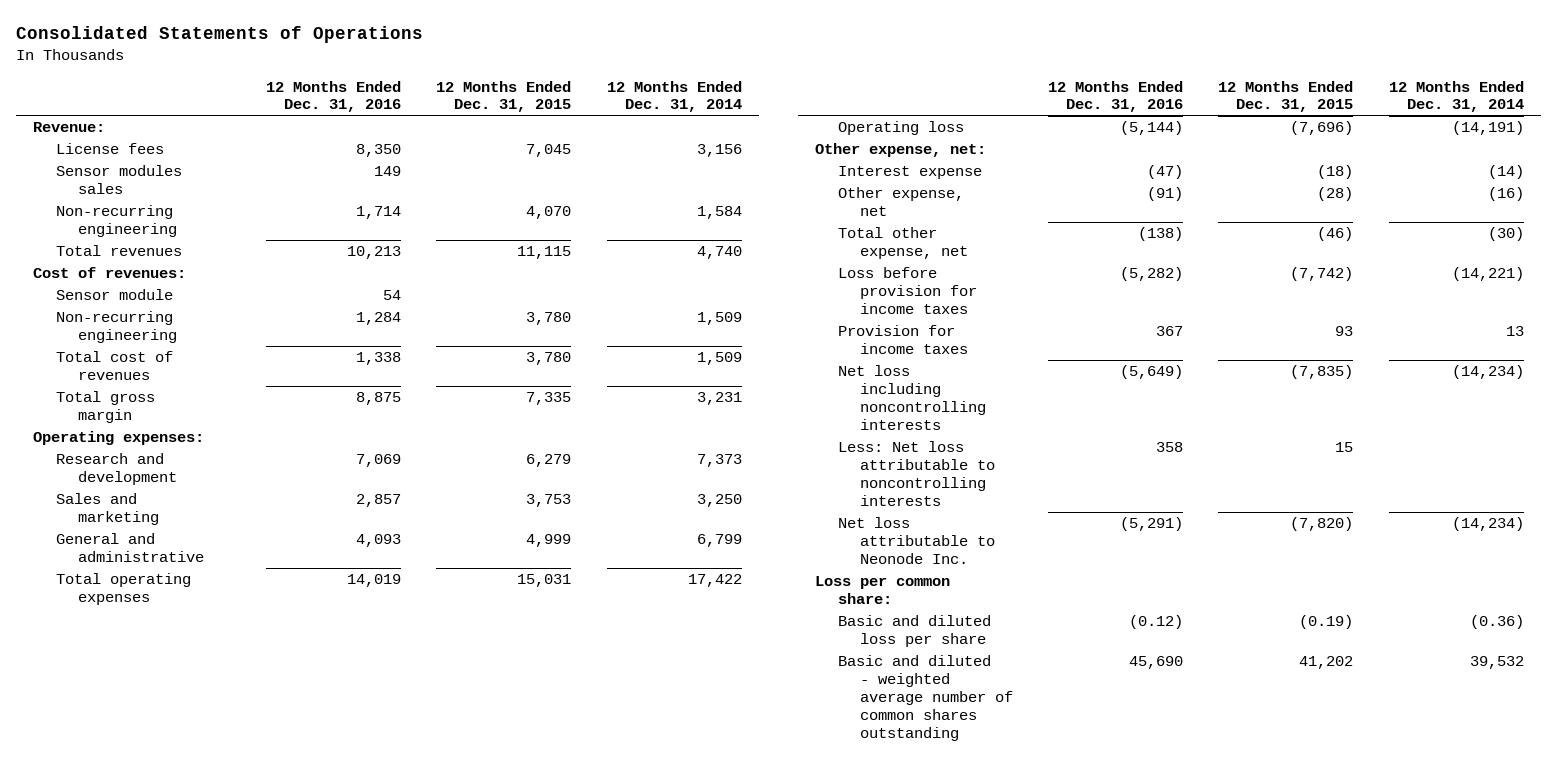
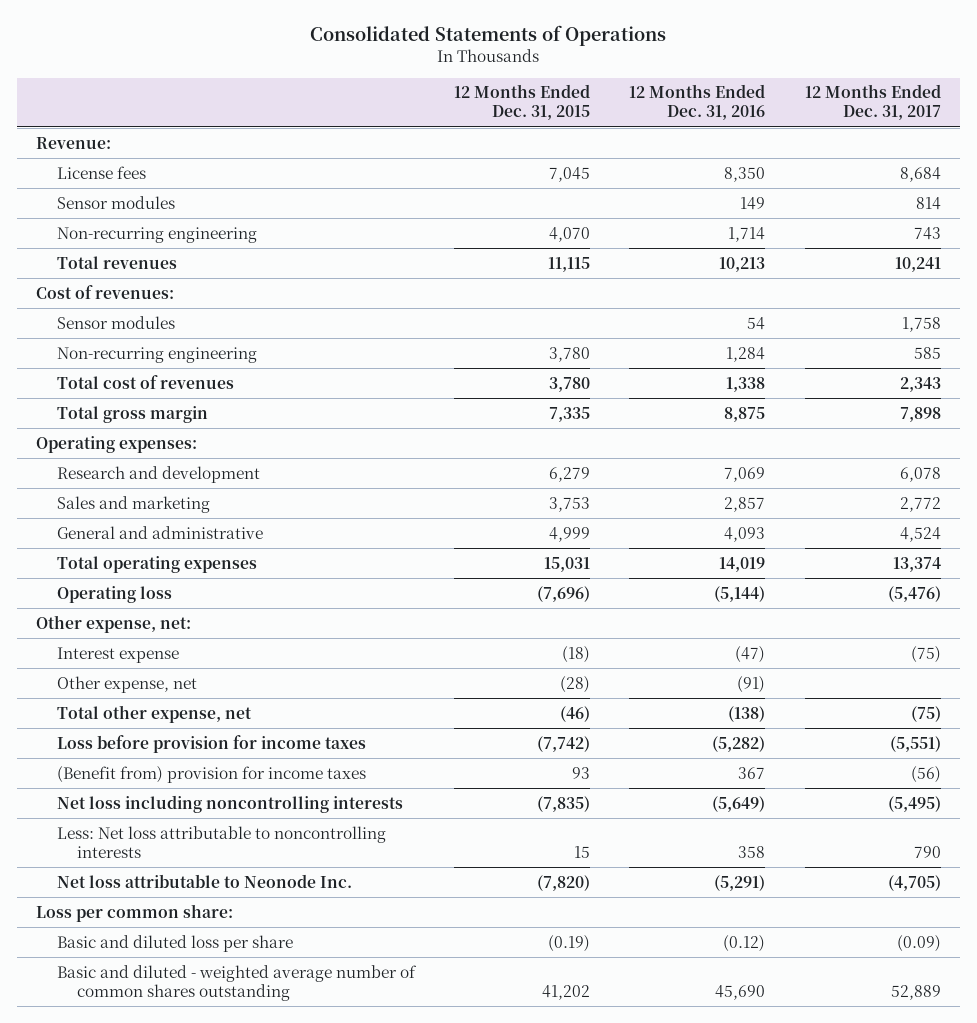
[606,80,742,113] 12 Months Ended Dec. 31, 2014 -> none
none -> [804,84,941,121] 12 Months Ended Dec. 31, 2017
[55,165,182,194] Sensor modules sales -> [56,195,175,209] Sensor modules
[55,289,173,301] Sensor module -> [56,315,175,329] Sensor modules
[837,325,968,354] Provision for income taxes -> [56,765,366,783] (Benefit from) provision for income taxes

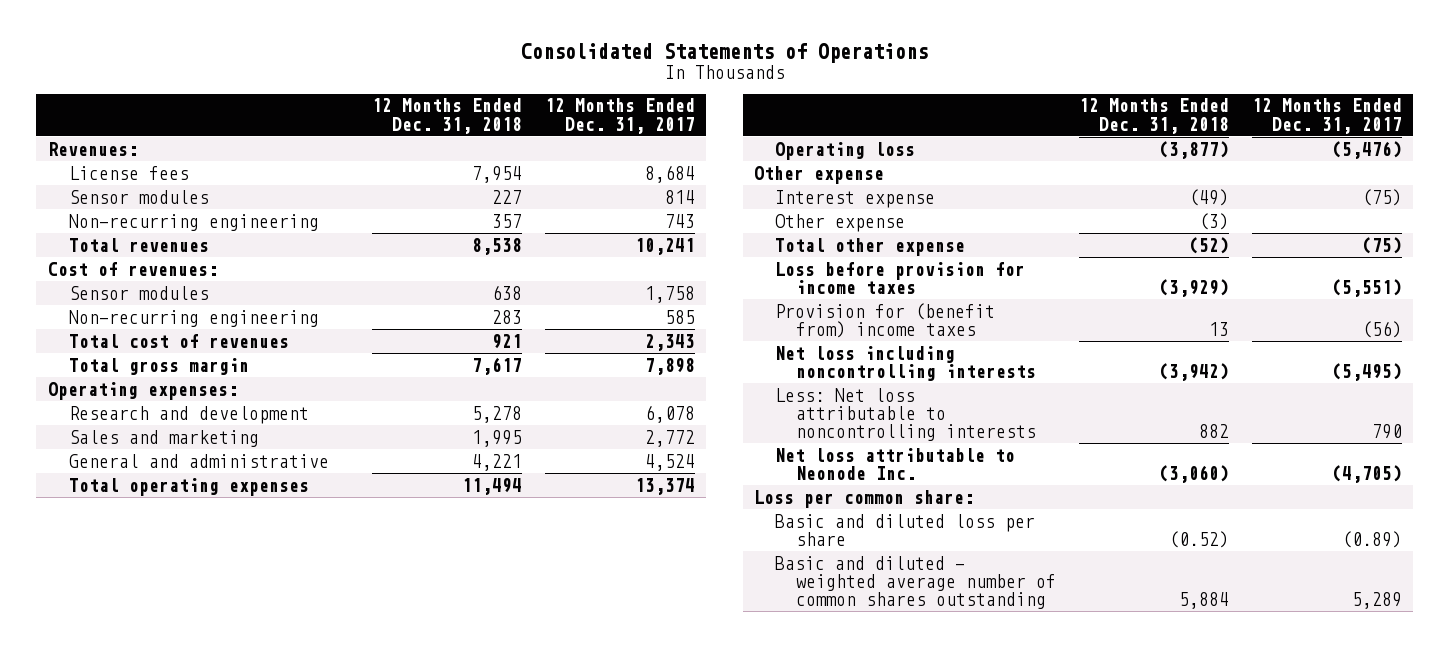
[453,84,590,121] 12 Months Ended Dec. 31, 2015 -> none
[629,84,766,121] 12 Months Ended Dec. 31, 2016 -> none
none -> [372,98,523,134] 12 Months Ended Dec. 31, 2018
[36,136,112,149] Revenue: -> [47,141,138,156] Revenues:
[36,614,192,633] Other expense, net: -> [754,165,885,184] Other expense
[56,675,197,693] Other expense, net -> [775,213,906,232] Other expense
[56,704,252,723] Total other expense, net -> [775,237,966,256] Total other expense
[56,765,366,783] (Benefit from) provision for income taxes -> [775,302,996,338] Provision for (benefit from) income taxes
[896,934,941,952] (0.09) -> [1341,530,1402,548] (0.89)
[890,984,941,1000] 52,889 -> [1351,592,1402,610] 5,289

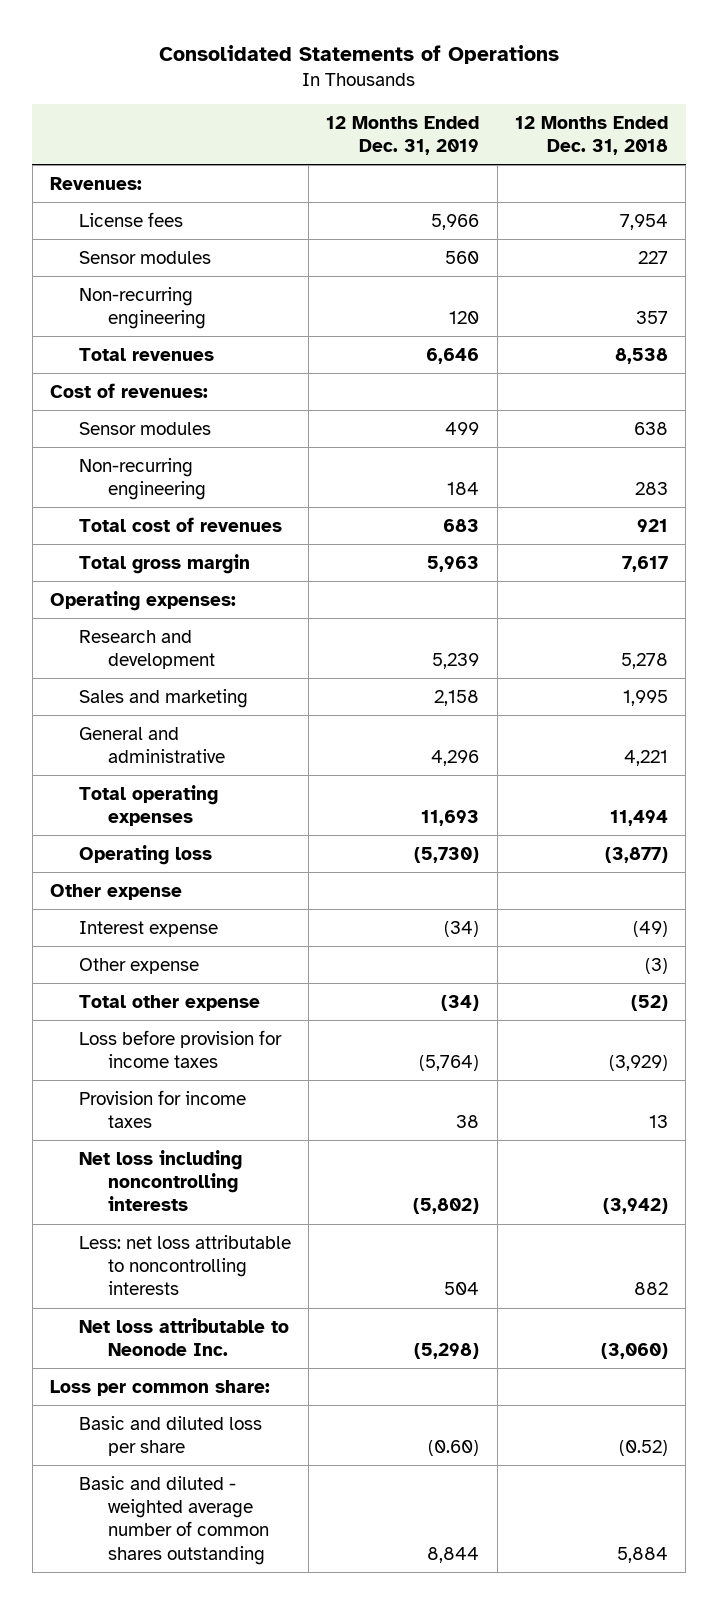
[545,98,696,134] 12 Months Ended Dec. 31, 2017 -> none
none -> [326,115,480,156] 12 Months Ended Dec. 31, 2019
[775,302,996,338] Provision for (benefit from) income taxes -> [78,1089,246,1129] Provision for income taxes
[775,387,1037,442] Less: Net loss attributable to noncontrolling interests -> [78,1234,291,1296] Less: net loss attributable to noncontrolling interests

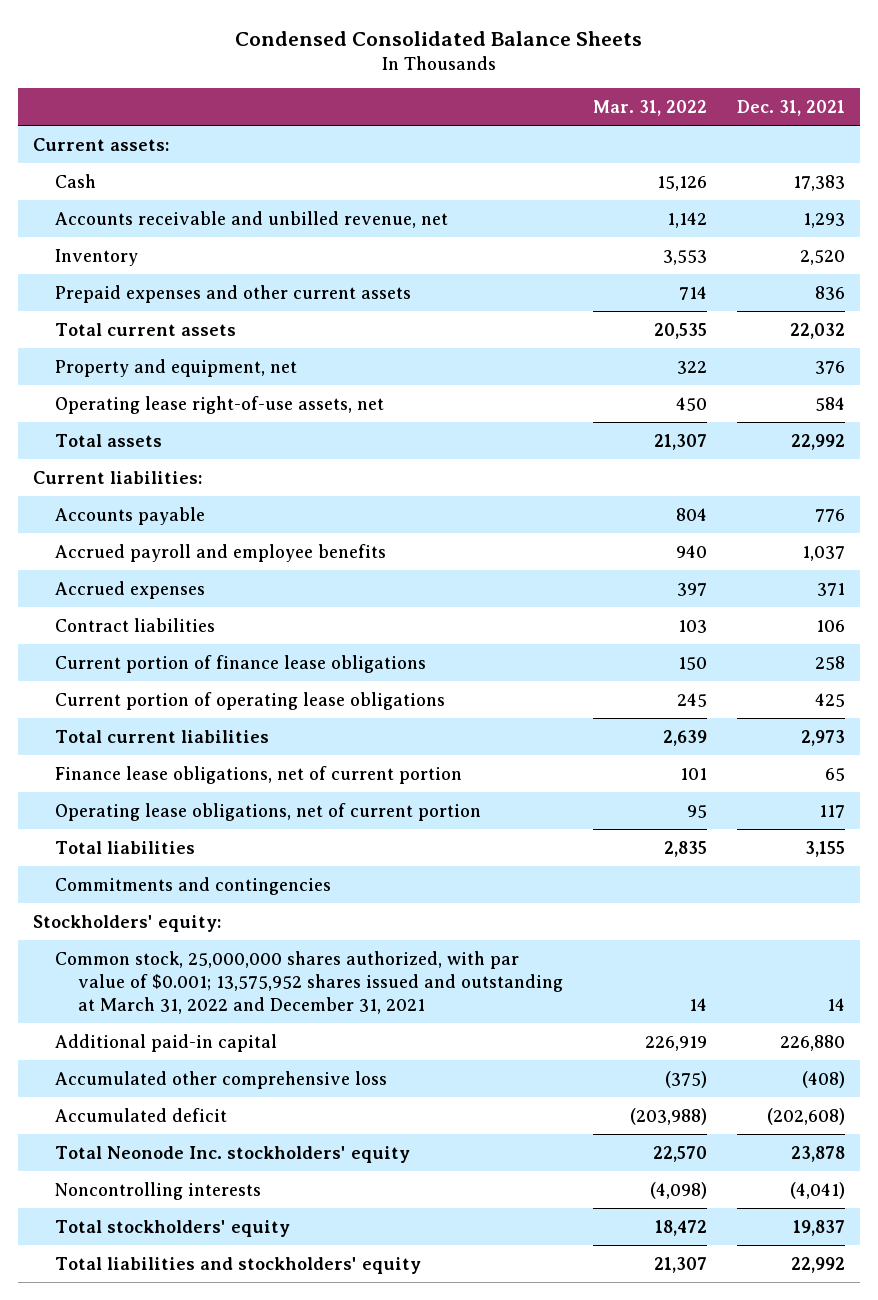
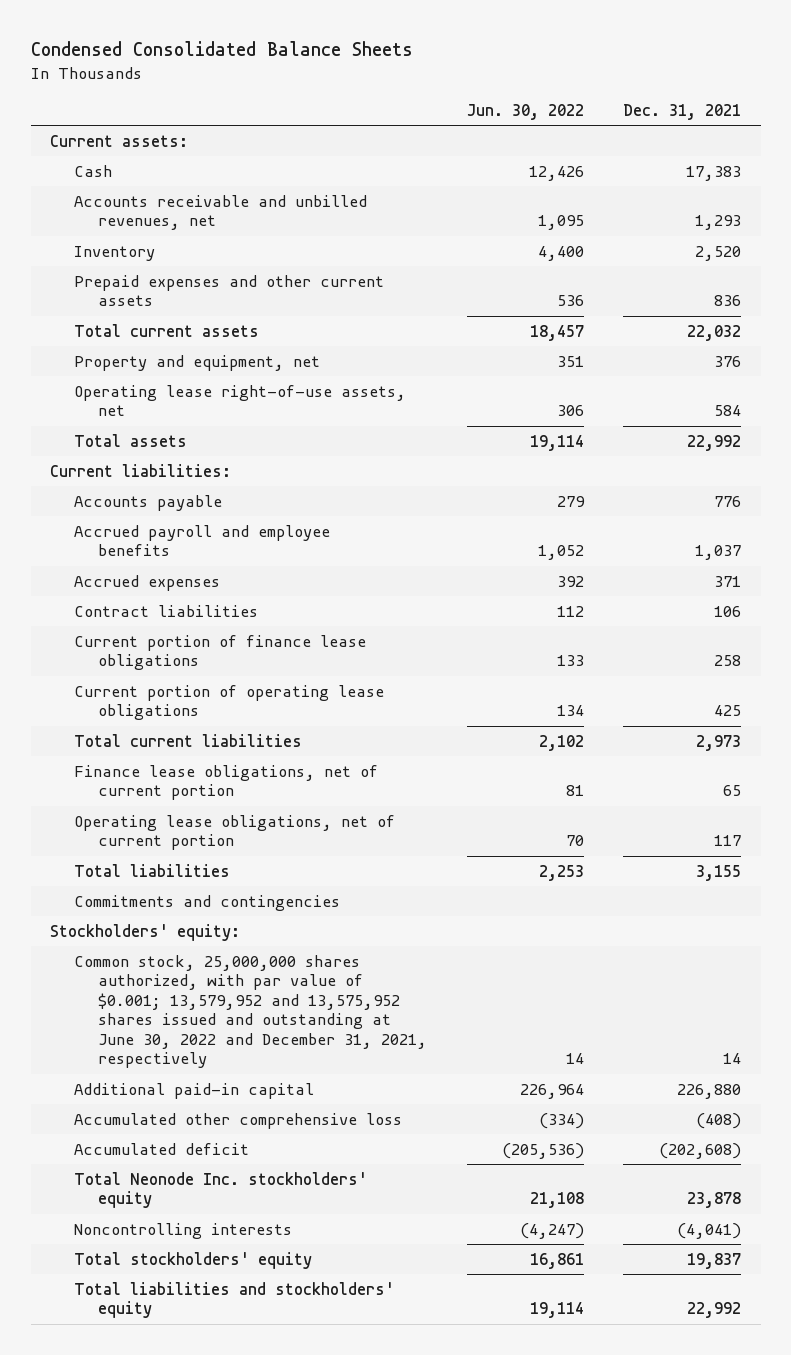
[592,99,707,116] Mar. 31, 2022 -> none
none -> [466,103,584,120] Jun. 30, 2022
[55,210,449,228] Accounts receivable and unbilled revenue, net -> [74,194,368,231] Accounts receivable and unbilled revenues, net
[55,950,563,1015] Common stock, 25,000,000 shares authorized, with par value of $0.001; 13,575,952 shares issued and outstanding at March 31, 2022 and December 31, 2021 -> [74,954,428,1069] Common stock, 25,000,000 shares authorized, with par value of $0.001; 13,579,952 and 13,575,952 shares issued and outstanding at June 30, 2022 and December 31, 2021, respectively

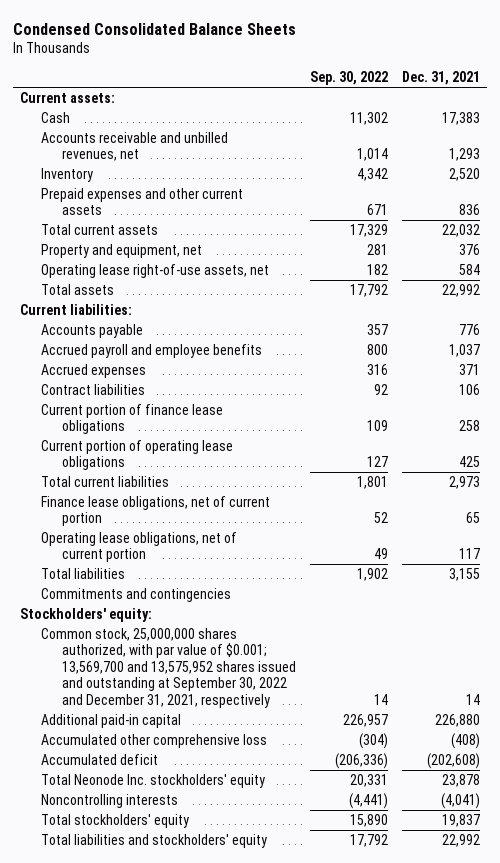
[466,103,584,120] Jun. 30, 2022 -> none
none -> [310,71,389,86] Sep. 30, 2022
[74,954,428,1069] Common stock, 25,000,000 shares authorized, with par value of $0.001; 13,579,952 and 13,575,952 shares issued and outstanding at June 30, 2022 and December 31, 2021, respectively -> [41,627,296,708] Common stock, 25,000,000 shares authorized, with par value of $0.001; 13,569,700 and 13,575,952 shares issued and outstanding at September 30, 2022 and December 31, 2021, respectively

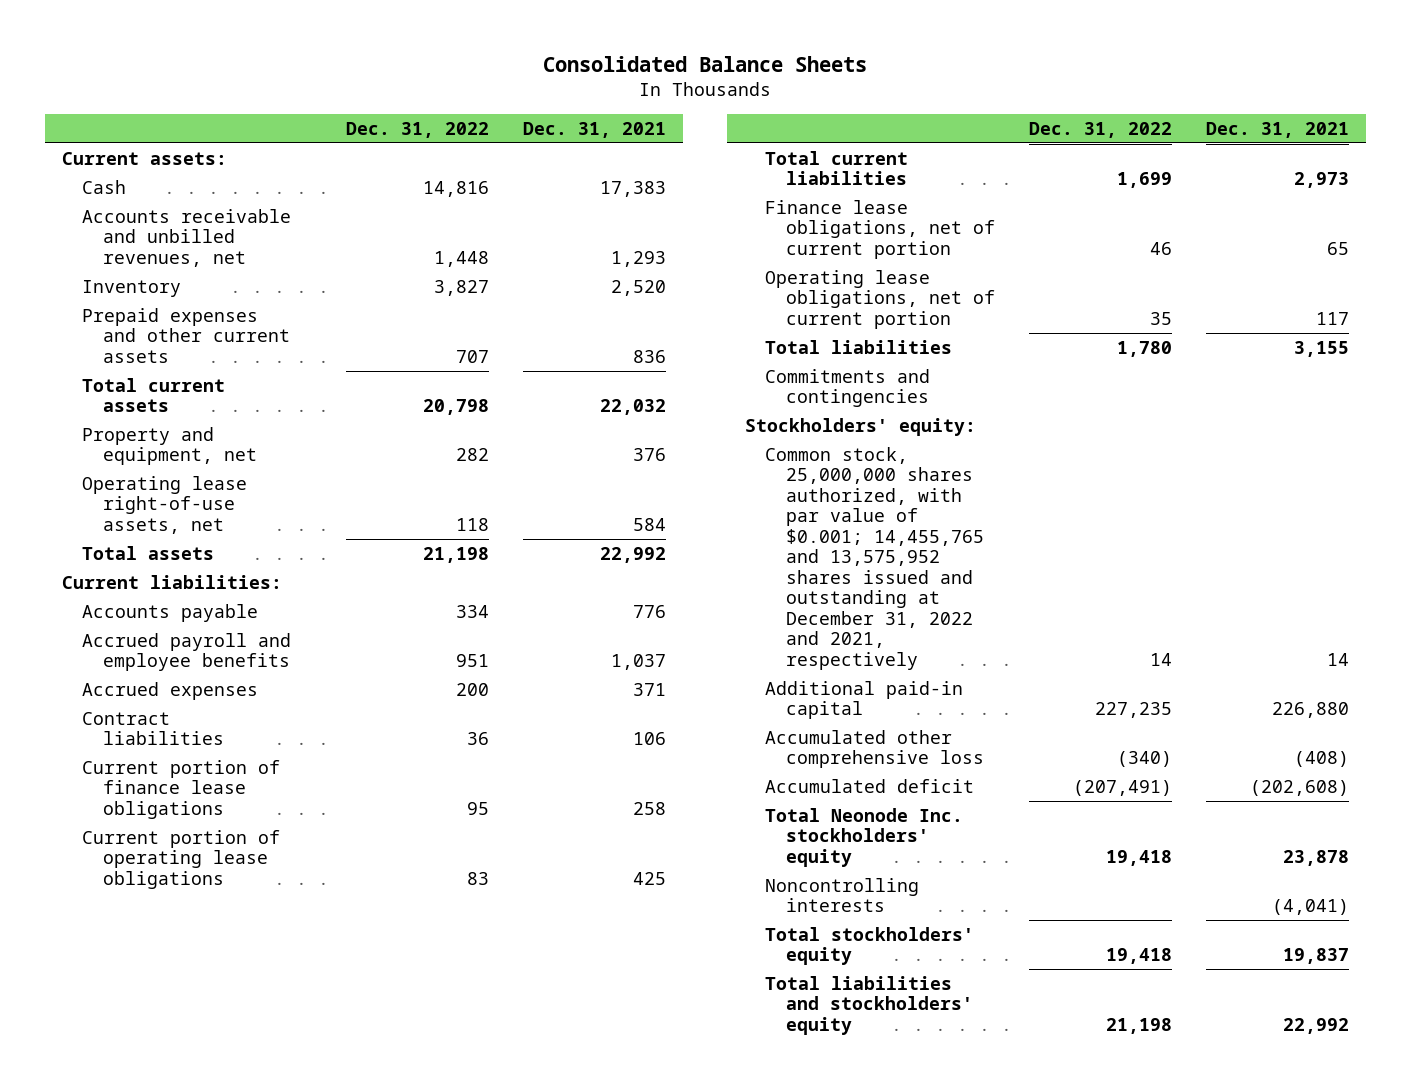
[13,22,297,35] Condensed Consolidated Balance Sheets -> [543,56,868,73] Consolidated Balance Sheets
[310,71,389,86] Sep. 30, 2022 -> none
none -> [345,121,489,138] Dec. 31, 2022
[41,627,296,708] Common stock, 25,000,000 shares authorized, with par value of $0.001; 13,569,700 and 13,575,952 shares issued and outstanding at September 30, 2022 and December 31, 2021, respectively -> [765,446,984,670] Common stock, 25,000,000 shares authorized, with par value of $0.001; 14,455,765 and 13,575,952 shares issued and outstanding at December 31, 2022 and 2021, respectively

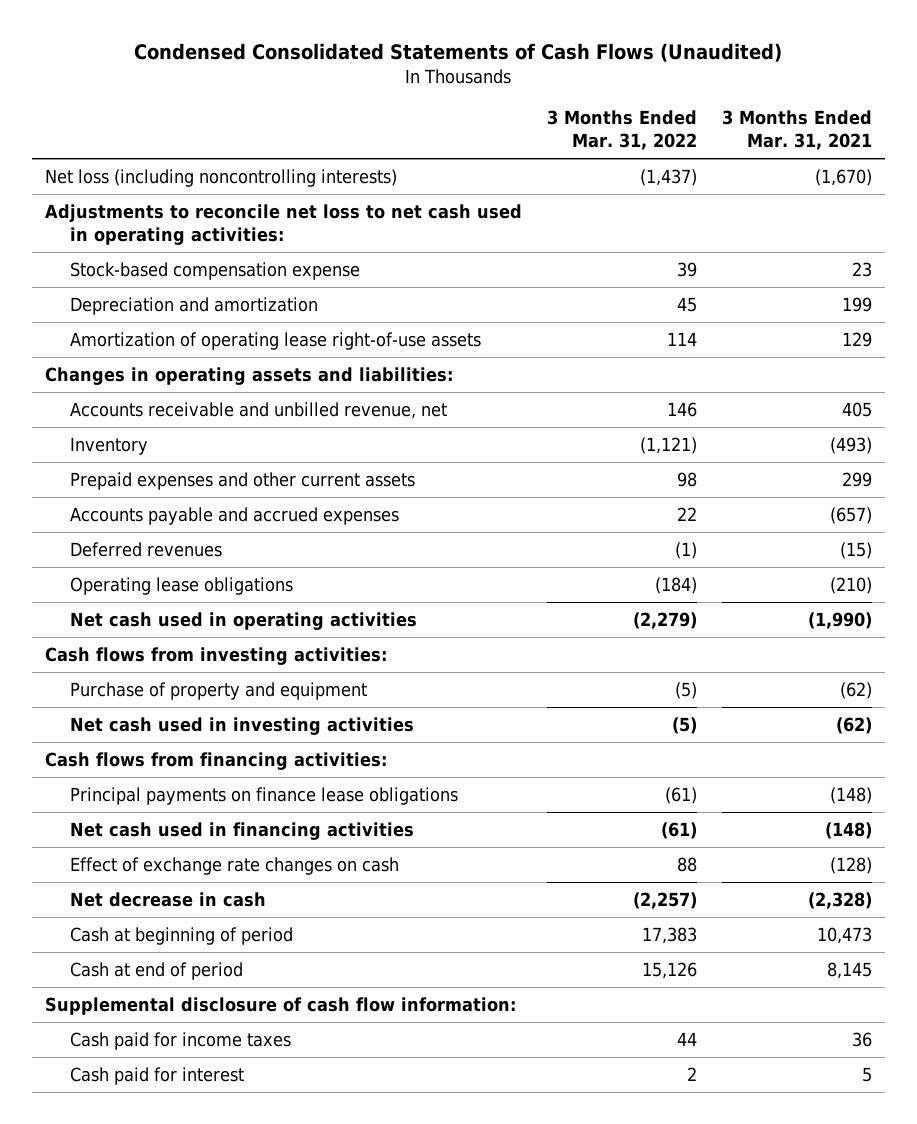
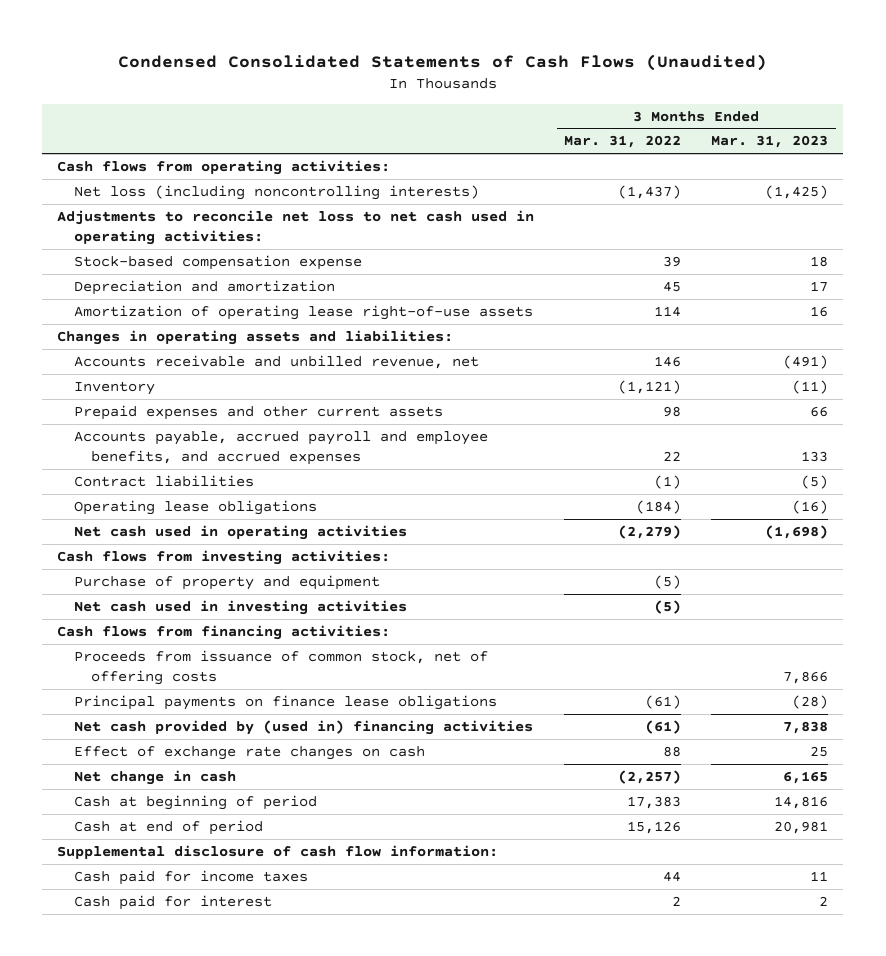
[721,110,872,151] 3 Months Ended Mar. 31, 2021 -> none
none -> [711,135,829,149] Mar. 31, 2023
none -> [57,159,391,175] Cash flows from operating activities:
[70,506,400,525] Accounts payable and accrued expenses -> [74,430,489,466] Accounts payable, accrued payroll and employee benefits, and accrued expenses
[70,541,223,557] Deferred revenues -> [74,474,255,487] Contract liabilities
none -> [74,649,489,686] Proceeds from issuance of common stock, net of offering costs
[70,821,415,840] Net cash used in financing activities -> [74,719,534,735] Net cash provided by (used in) financing activities
[70,891,267,907] Net decrease in cash -> [74,769,237,785] Net change in cash

